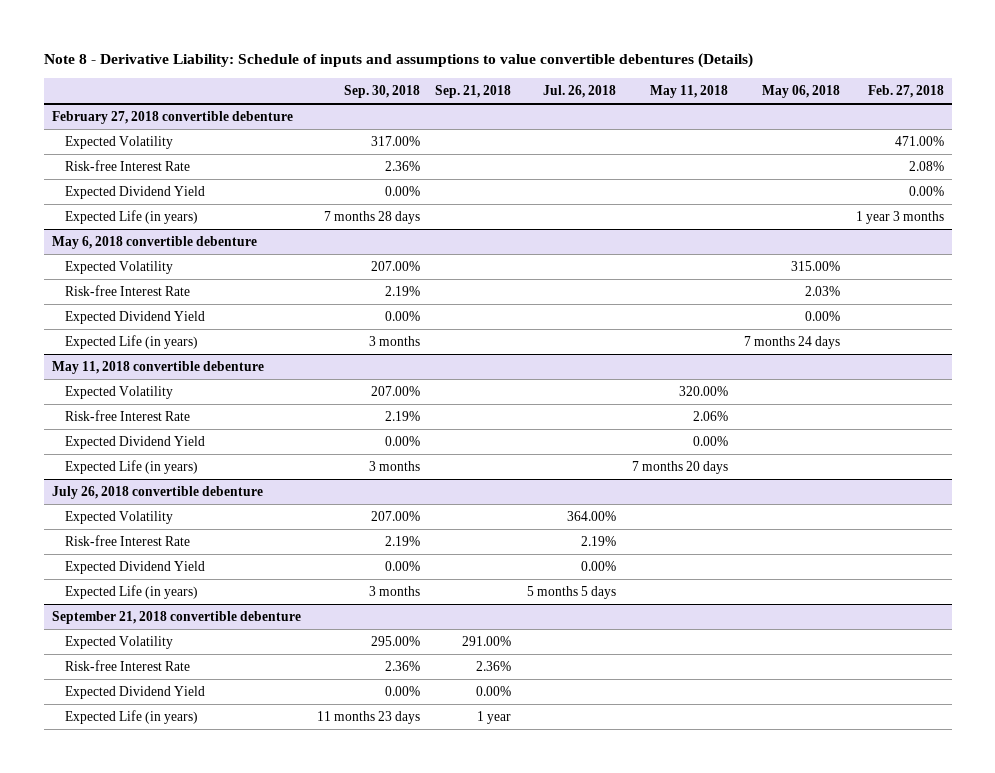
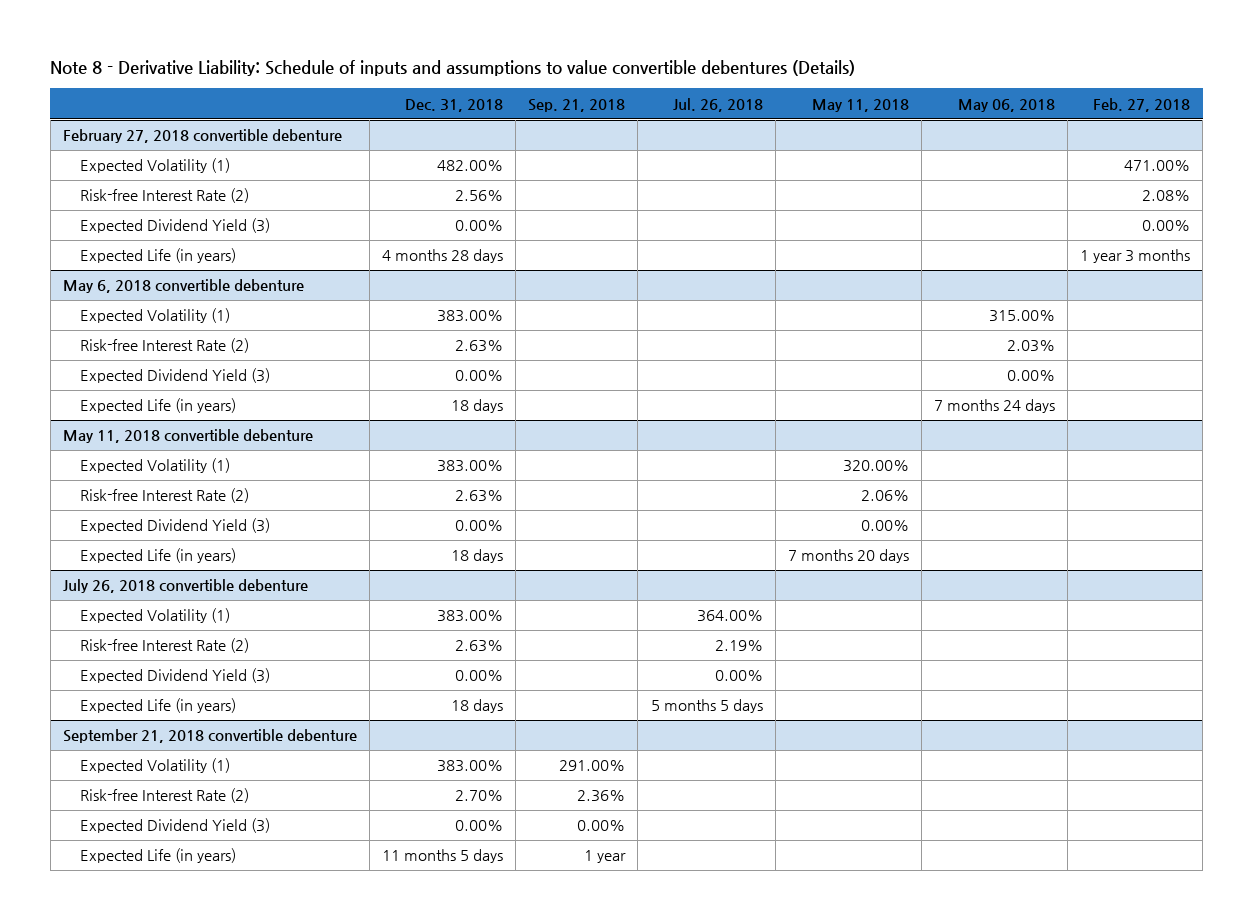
[343,84,420,98] Sep. 30, 2018 -> none
none -> [405,98,504,112] Dec. 31, 2018
[65,135,174,149] Expected Volatility -> [80,158,231,174] Expected Volatility (1)
[65,159,191,171] Risk-free Interest Rate -> [80,188,250,204] Risk-free Interest Rate (2)
[65,185,206,199] Expected Dividend Yield -> [80,218,271,234] Expected Dividend Yield (3)
[65,260,174,274] Expected Volatility -> [80,308,231,324] Expected Volatility (1)
[65,284,191,296] Risk-free Interest Rate -> [80,338,250,354] Risk-free Interest Rate (2)
[65,310,206,324] Expected Dividend Yield -> [80,368,271,384] Expected Dividend Yield (3)
[65,385,174,399] Expected Volatility -> [80,458,231,474] Expected Volatility (1)
[65,409,191,421] Risk-free Interest Rate -> [80,488,250,504] Risk-free Interest Rate (2)
[65,435,206,449] Expected Dividend Yield -> [80,518,271,534] Expected Dividend Yield (3)
[65,510,174,524] Expected Volatility -> [80,608,231,624] Expected Volatility (1)
[65,534,191,546] Risk-free Interest Rate -> [80,638,250,654] Risk-free Interest Rate (2)
[65,560,206,574] Expected Dividend Yield -> [80,668,271,684] Expected Dividend Yield (3)
[65,635,174,649] Expected Volatility -> [80,758,231,774] Expected Volatility (1)
[65,659,191,671] Risk-free Interest Rate -> [80,788,250,804] Risk-free Interest Rate (2)
[65,685,206,699] Expected Dividend Yield -> [80,818,271,834] Expected Dividend Yield (3)

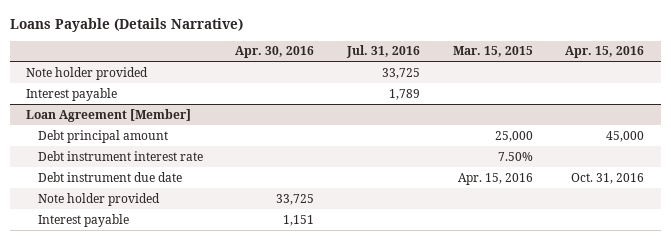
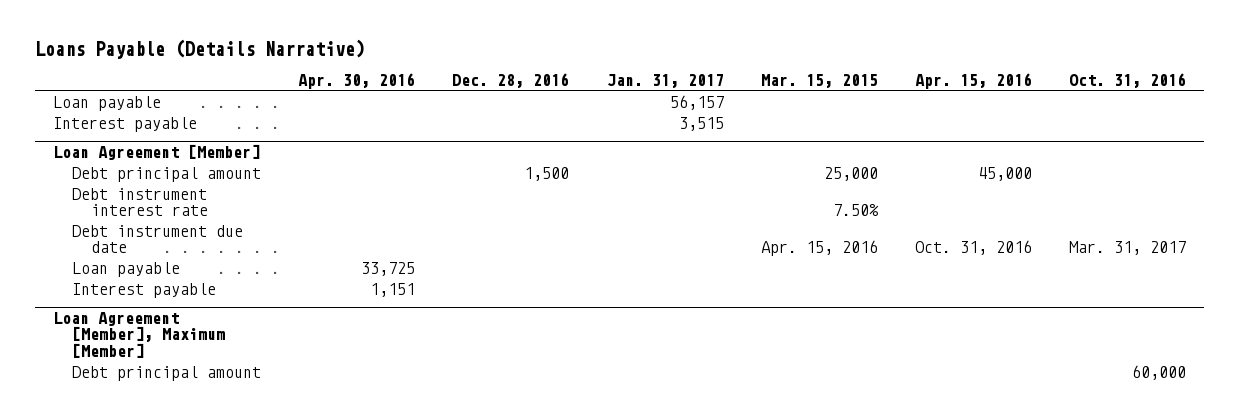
[345,45,420,59] Jul. 31, 2016 -> none
none -> [452,72,570,88] Dec. 28, 2016
none -> [606,73,724,88] Jan. 31, 2017
none -> [1068,72,1186,88] Oct. 31, 2016
[26,66,149,80] Note holder provided -> none
none -> [53,95,162,111] Loan payable
[37,192,160,206] Note holder provided -> [72,261,181,277] Loan payable
none -> [53,311,226,358] Loan Agreement [Member], Maximum [Member]
none -> [72,365,262,381] Debt principal amount

